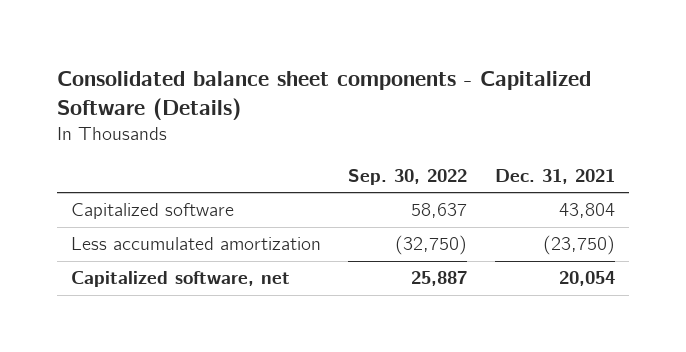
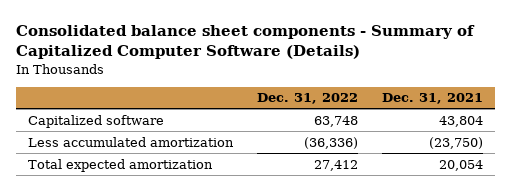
[56,70,591,120] Consolidated balance sheet components - Capitalized Software (Details) -> [16,25,476,60] Consolidated balance sheet components - Summary of Capitalized Computer Software (Details)
[348,168,468,185] Sep. 30, 2022 -> none
none -> [257,93,359,105] Dec. 31, 2022
[70,271,290,288] Capitalized software, net -> [28,158,214,172] Total expected amortization

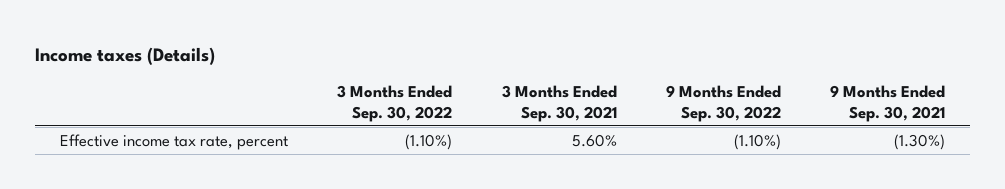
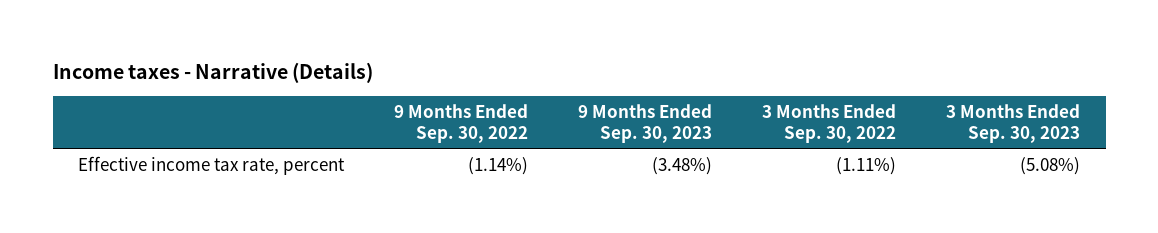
[35,47,216,66] Income taxes (Details) -> [52,62,373,84] Income taxes - Narrative (Details)
[501,84,617,122] 3 Months Ended Sep. 30, 2021 -> none
[830,84,946,122] 9 Months Ended Sep. 30, 2021 -> none
none -> [578,104,713,143] 9 Months Ended Sep. 30, 2023
none -> [946,104,1081,143] 3 Months Ended Sep. 30, 2023
[405,133,453,150] (1.10%) -> [836,156,897,175] (1.11%)
[733,133,781,150] (1.10%) -> [467,156,528,175] (1.14%)

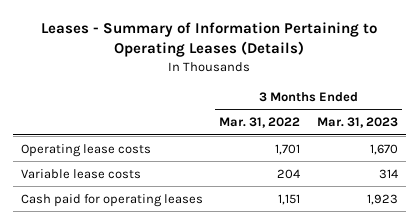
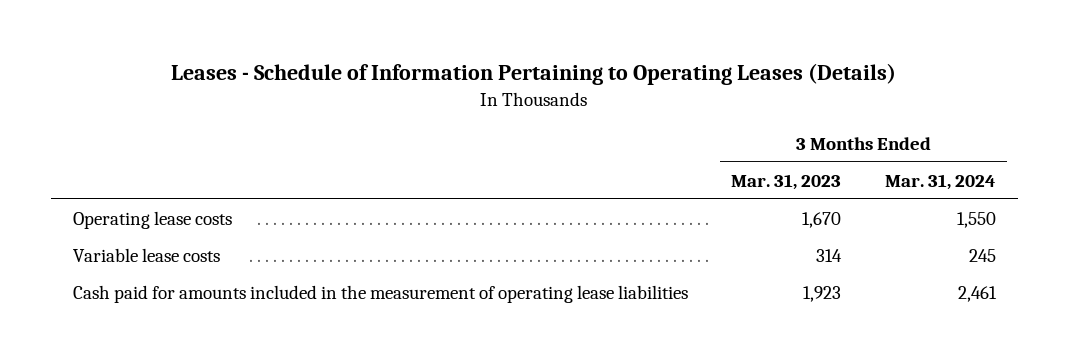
[41,21,378,58] Leases - Summary of Information Pertaining to Operating Leases (Details) -> [171,63,897,86] Leases - Schedule of Information Pertaining to Operating Leases (Details)
[219,117,301,129] Mar. 31, 2022 -> none
none -> [885,173,997,190] Mar. 31, 2024
[20,193,203,207] Cash paid for operating leases -> [72,284,688,303] Cash paid for amounts included in the measurement of operating lease liabilities

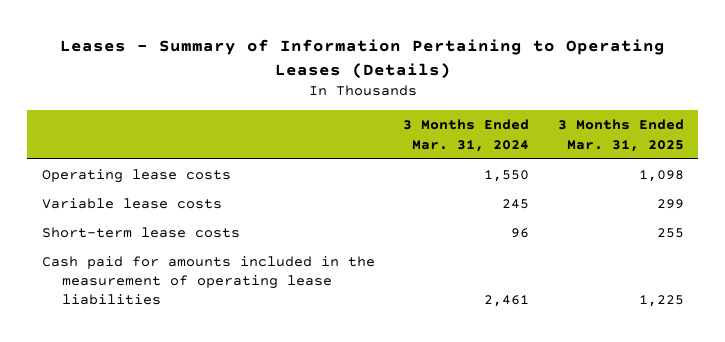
[171,63,897,86] Leases - Schedule of Information Pertaining to Operating Leases (Details) -> [59,38,665,79] Leases - Summary of Information Pertaining to Operating Leases (Details)
[731,173,842,190] Mar. 31, 2023 -> none
none -> [557,119,684,152] 3 Months Ended Mar. 31, 2025
none -> [41,227,240,239] Short-term lease costs

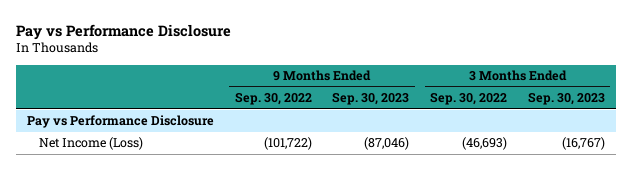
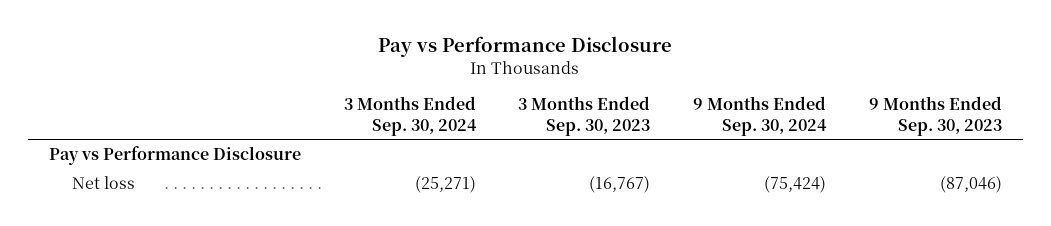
[234,92,312,106] Sep. 30, 2022 -> none
[430,92,508,106] Sep. 30, 2022 -> none
none -> [343,96,477,136] 3 Months Ended Sep. 30, 2024
none -> [693,96,828,136] 9 Months Ended Sep. 30, 2024
[39,137,144,151] Net Income (Loss) -> [72,176,136,190] Net loss

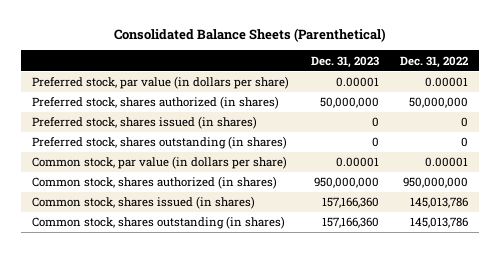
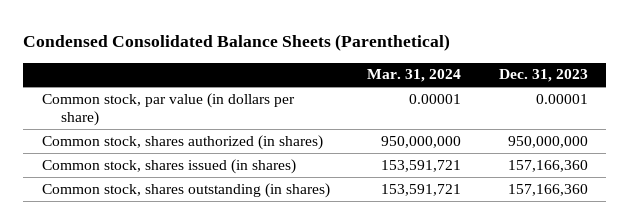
[114,27,387,42] Consolidated Balance Sheets (Parenthetical) -> [23,34,451,52] Condensed Consolidated Balance Sheets (Parenthetical)
[400,55,469,68] Dec. 31, 2022 -> none
none -> [367,69,462,83] Mar. 31, 2024
[32,76,290,90] Preferred stock, par value (in dollars per share) -> none
[32,96,280,110] Preferred stock, shares authorized (in shares) -> none
[32,116,258,130] Preferred stock, shares issued (in shares) -> none
[32,136,288,150] Preferred stock, shares outstanding (in shares) -> none

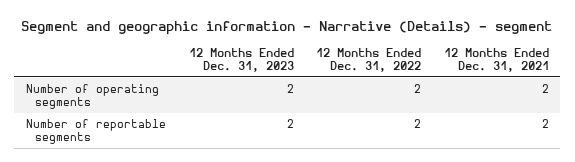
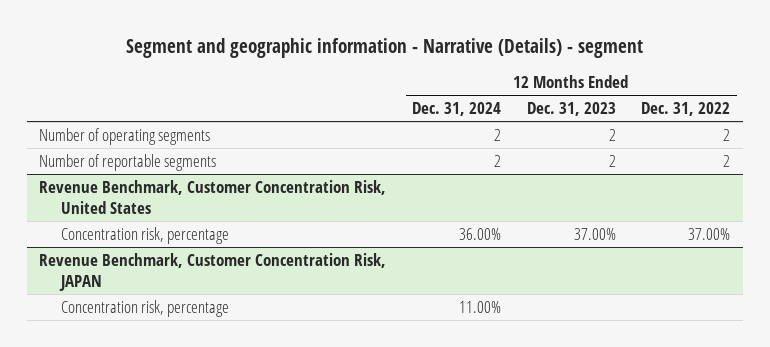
[443,48,549,73] 12 Months Ended Dec. 31, 2021 -> none
none -> [412,102,502,117] Dec. 31, 2024
none -> [39,179,387,214] Revenue Benchmark, Customer Concentration Risk, United States
none -> [61,226,230,244] Concentration risk, percentage
none -> [39,252,387,291] Revenue Benchmark, Customer Concentration Risk, JAPAN
none -> [61,299,230,317] Concentration risk, percentage

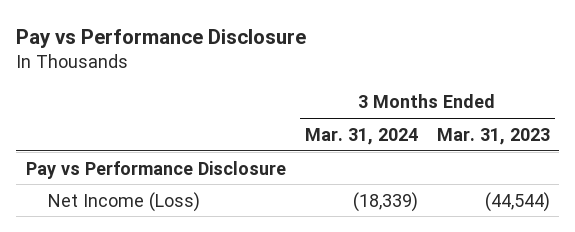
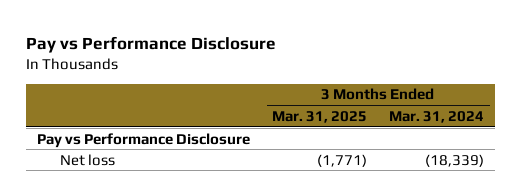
[436,127,550,145] Mar. 31, 2023 -> none
none -> [272,110,368,123] Mar. 31, 2025
[47,191,200,212] Net Income (Loss) -> [60,153,116,166] Net loss

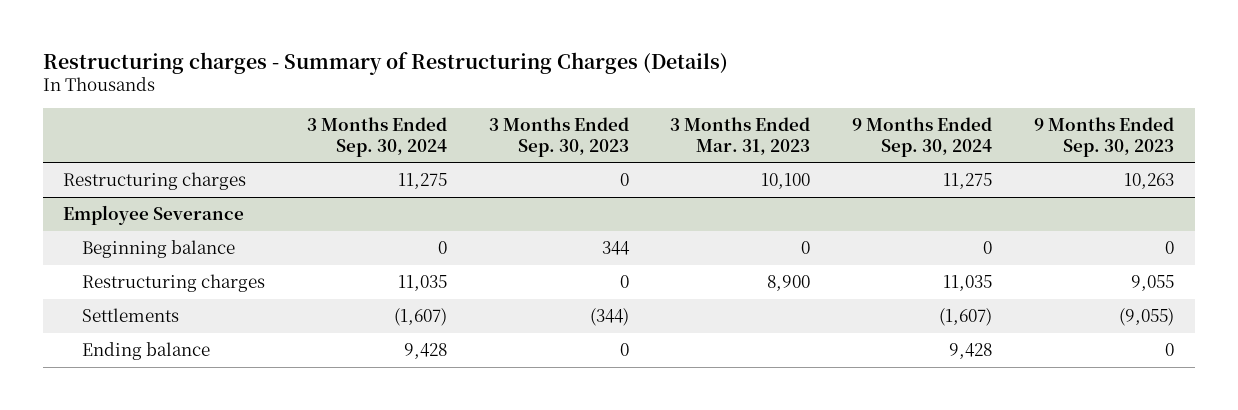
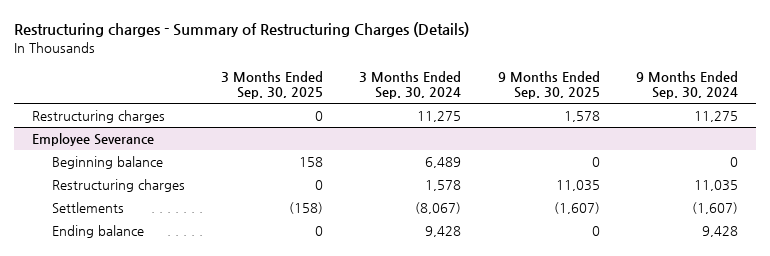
[488,117,629,157] 3 Months Ended Sep. 30, 2023 -> none
[670,117,811,155] 3 Months Ended Mar. 31, 2023 -> none
[1034,117,1175,157] 9 Months Ended Sep. 30, 2023 -> none
none -> [221,71,324,100] 3 Months Ended Sep. 30, 2025
none -> [497,71,600,100] 9 Months Ended Sep. 30, 2025
[437,241,447,255] 0 -> [425,157,462,169] 6,489
[397,275,447,292] 11,035 -> [425,180,462,192] 1,578
[393,308,447,327] (1,607) -> [415,202,462,215] (8,067)

